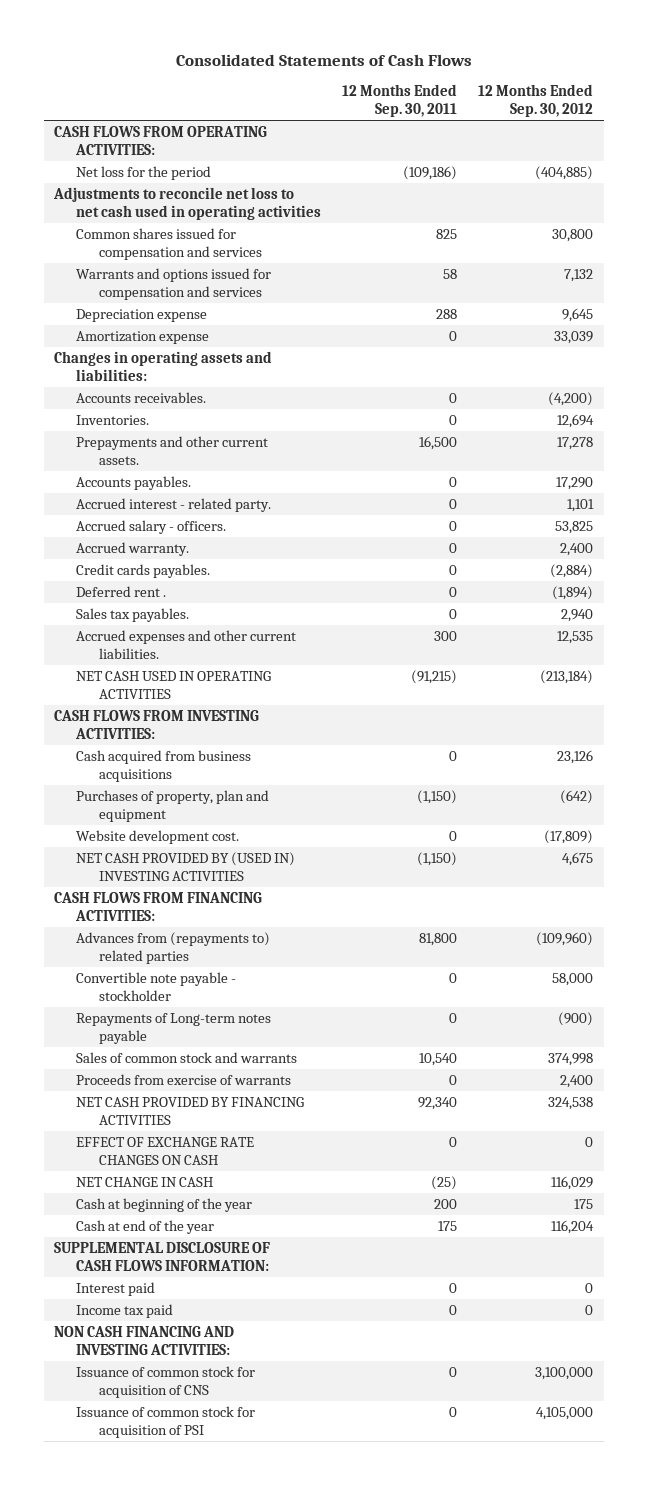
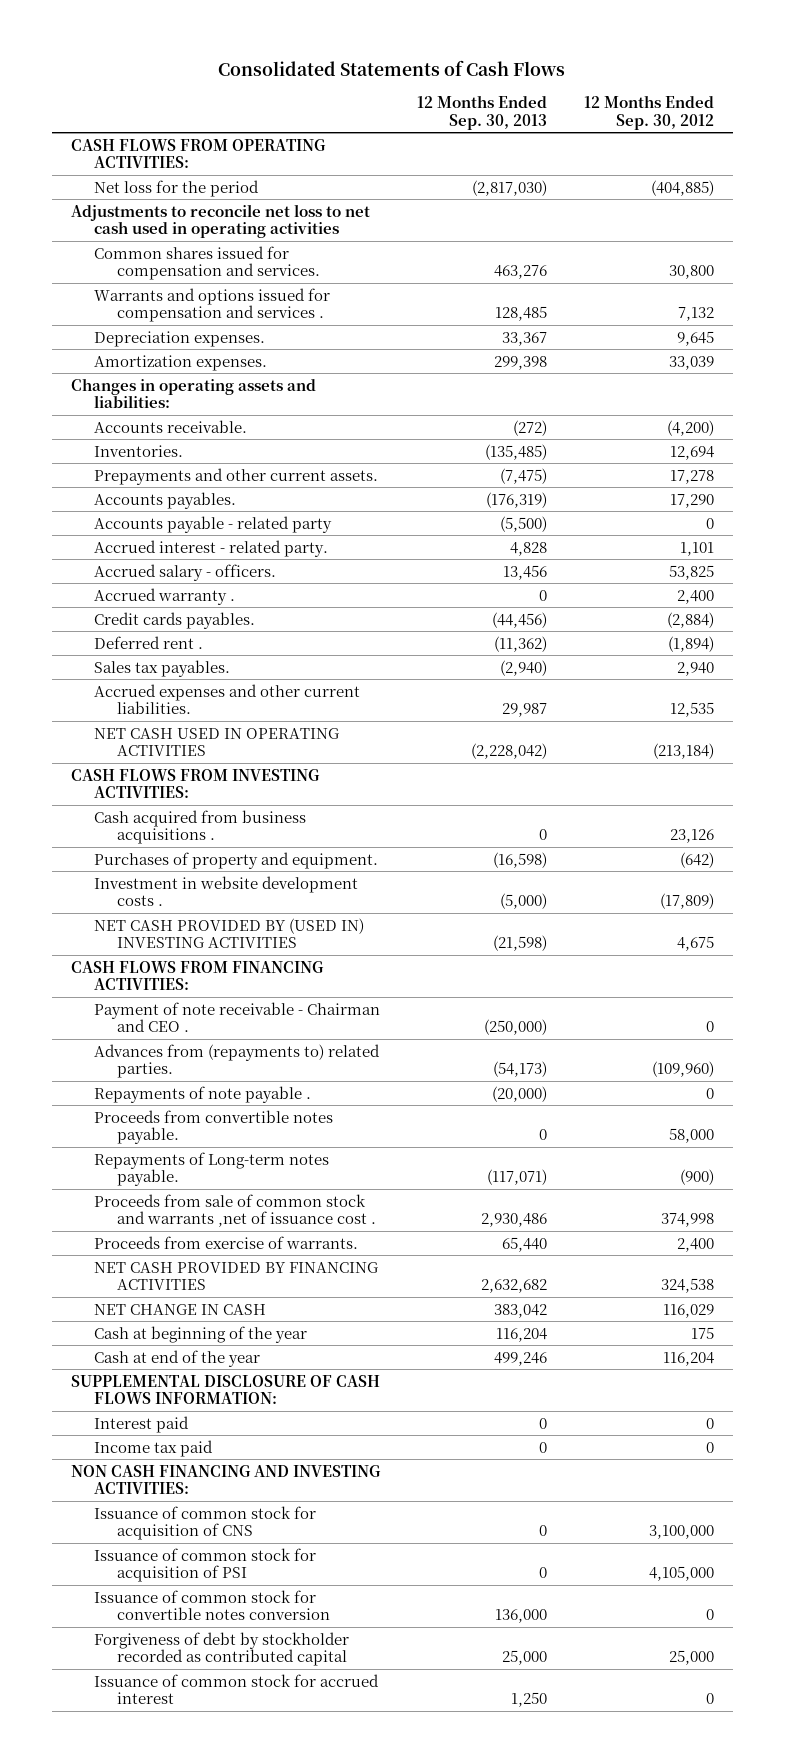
[342,84,458,118] 12 Months Ended Sep. 30, 2011 -> none
none -> [416,95,547,130] 12 Months Ended Sep. 30, 2013
[76,227,262,261] Common shares issued for compensation and services -> [93,245,321,281] Common shares issued for compensation and services.
[76,267,272,301] Warrants and options issued for compensation and services -> [93,287,330,323] Warrants and options issued for compensation and services .
[76,308,208,322] Depreciation expense -> [93,330,265,347] Depreciation expenses.
[76,330,210,344] Amortization expense -> [93,354,267,371] Amortization expenses.
[76,391,207,403] Accounts receivables. -> [93,419,247,433] Accounts receivable.
none -> [93,515,332,533] Accounts payable - related party
[76,541,190,556] Accrued warranty. -> [93,587,235,605] Accrued warranty .
[76,749,252,783] Cash acquired from business acquisitions -> [93,809,306,845] Cash acquired from business acquisitions .
[76,789,270,823] Purchases of property, plan and equipment -> [93,851,378,869] Purchases of property and equipment.
[76,829,240,844] Website development cost. -> [93,875,358,907] Investment in website development costs .
none -> [93,1001,380,1033] Payment of note receivable - Chairman and CEO .
[76,931,271,965] Advances from (repayments to) related parties -> [93,1043,380,1079] Advances from (repayments to) related parties.
none -> [93,1085,311,1103] Repayments of note payable .
[76,971,237,1002] Convertible note payable - stockholder -> [93,1109,333,1145] Proceeds from convertible notes payable.
[76,1012,272,1045] Repayments of Long-term notes payable -> [93,1151,329,1187] Repayments of Long-term notes payable.
[76,1051,298,1063] Sales of common stock and warrants -> [93,1193,377,1228] Proceeds from sale of common stock and warrants ,net of issuance cost .
[76,1073,292,1085] Proceeds from exercise of warrants -> [93,1235,358,1249] Proceeds from exercise of warrants.
[76,1136,255,1166] EFFECT OF EXCHANGE RATE CHANGES ON CASH -> none
none -> [93,1589,331,1621] Issuance of common stock for convertible notes conversion
none -> [93,1631,349,1667] Forgiveness of debt by stockholder recorded as contributed capital
none -> [93,1673,379,1705] Issuance of common stock for accrued interest

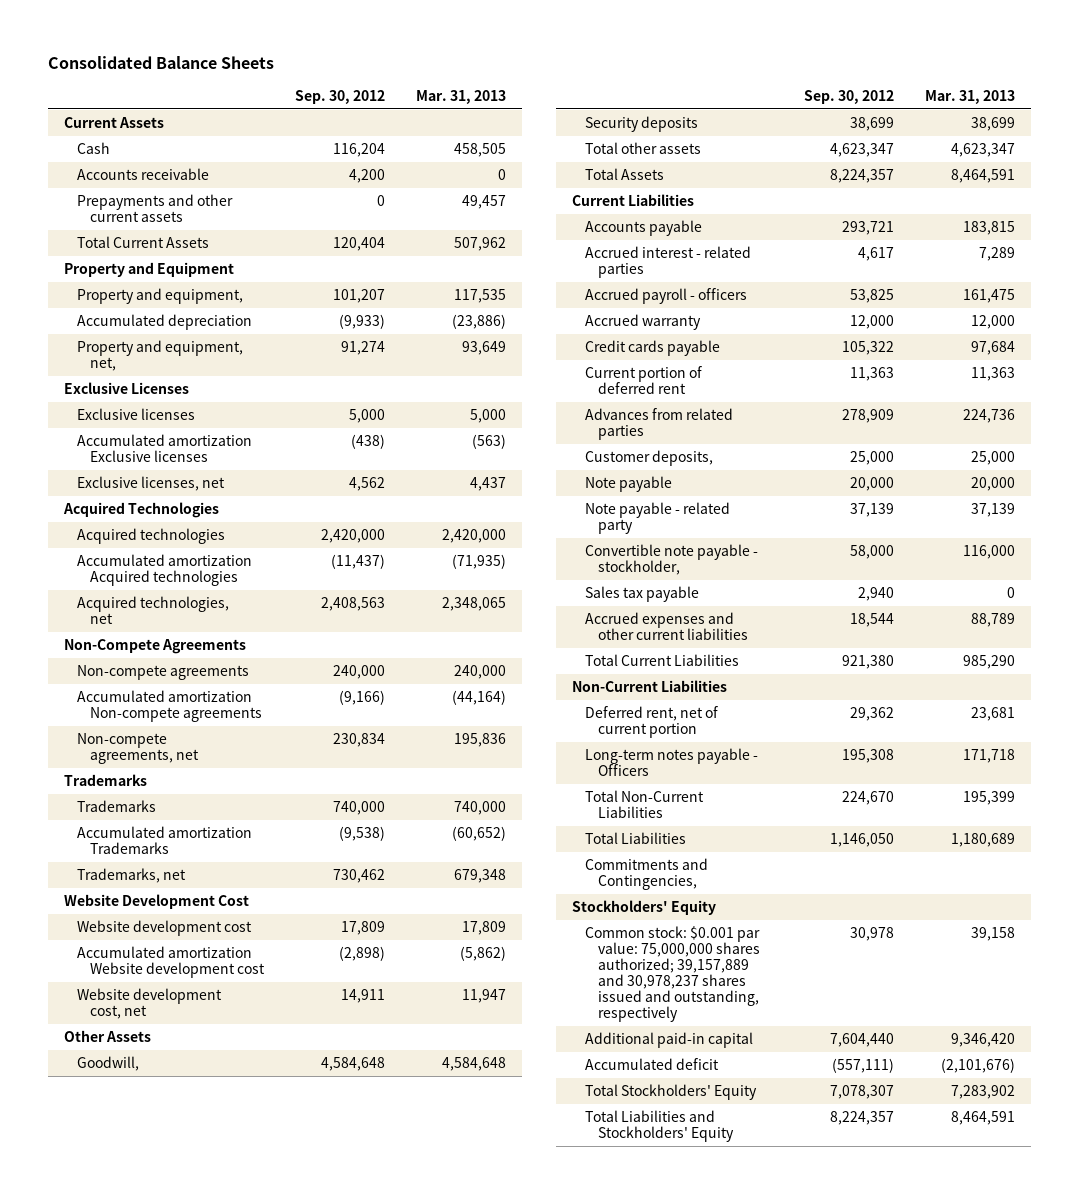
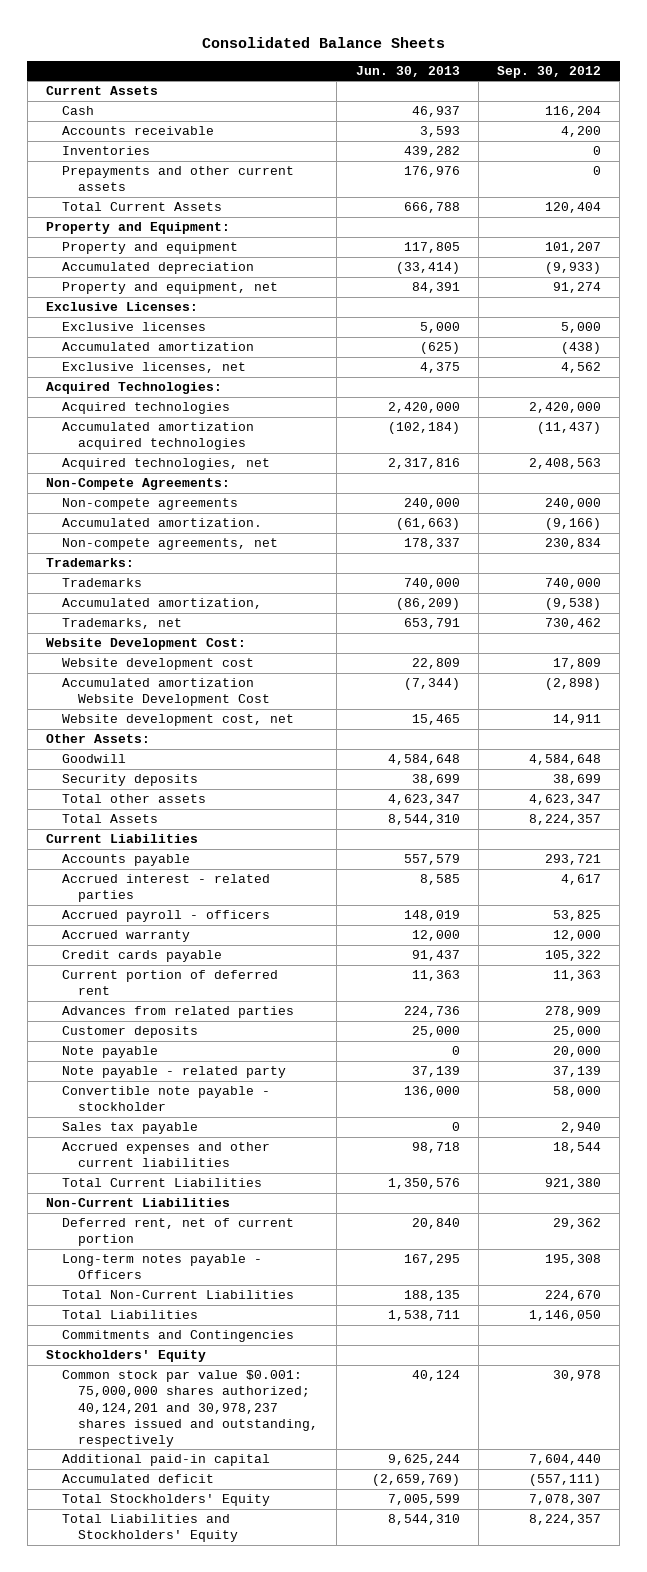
[416,89,507,104] Mar. 31, 2013 -> none
none -> [355,65,460,77] Jun. 30, 2013
none -> [62,146,151,156] Inventories
[63,261,234,277] Property and Equipment -> [46,222,231,235] Property and Equipment:
[76,287,243,304] Property and equipment, -> [62,242,239,255] Property and equipment
[76,339,243,371] Property and equipment, net, -> [62,282,279,295] Property and equipment, net
[63,381,189,394] Exclusive Licenses -> [46,302,199,312] Exclusive Licenses:
[76,433,252,462] Accumulated amortization Exclusive licenses -> [62,342,255,352] Accumulated amortization
[62,501,219,518] Acquired Technologies -> [46,382,223,395] Acquired Technologies:
[76,553,252,586] Accumulated amortization Acquired technologies -> [62,422,255,451] Accumulated amortization acquired technologies
[63,638,246,654] Non-Compete Agreements -> [46,478,231,491] Non-Compete Agreements:
[76,689,262,722] Accumulated amortization Non-compete agreements -> [62,518,263,528] Accumulated amortization.
[63,773,147,786] Trademarks -> [46,558,135,568] Trademarks:
[76,825,252,854] Accumulated amortization Trademarks -> [62,598,263,610] Accumulated amortization,
[63,893,249,909] Website Development Cost -> [46,638,247,651] Website Development Cost:
[76,945,265,978] Accumulated amortization Website development cost -> [62,678,271,707] Accumulated amortization Website Development Cost
[63,1029,151,1042] Other Assets -> [46,734,151,744] Other Assets:
[76,1055,139,1071] Goodwill, -> [62,754,127,764] Goodwill
[585,449,714,466] Customer deposits, -> [62,1026,199,1039] Customer deposits
[585,543,759,575] Convertible note payable - stockholder, -> [62,1086,271,1112] Convertible note payable - stockholder
[585,857,709,890] Commitments and Contingencies, -> [62,1330,295,1343] Commitments and Contingencies
[585,925,761,1023] Common stock: $0.001 par value: 75,000,000 shares authorized; 39,157,889 and 30,978,237 shares issued and outstanding, respectively -> [62,1370,319,1447] Common stock par value $0.001: 75,000,000 shares authorized; 40,124,201 and 30,978,237 shares issued and outstanding, respectively

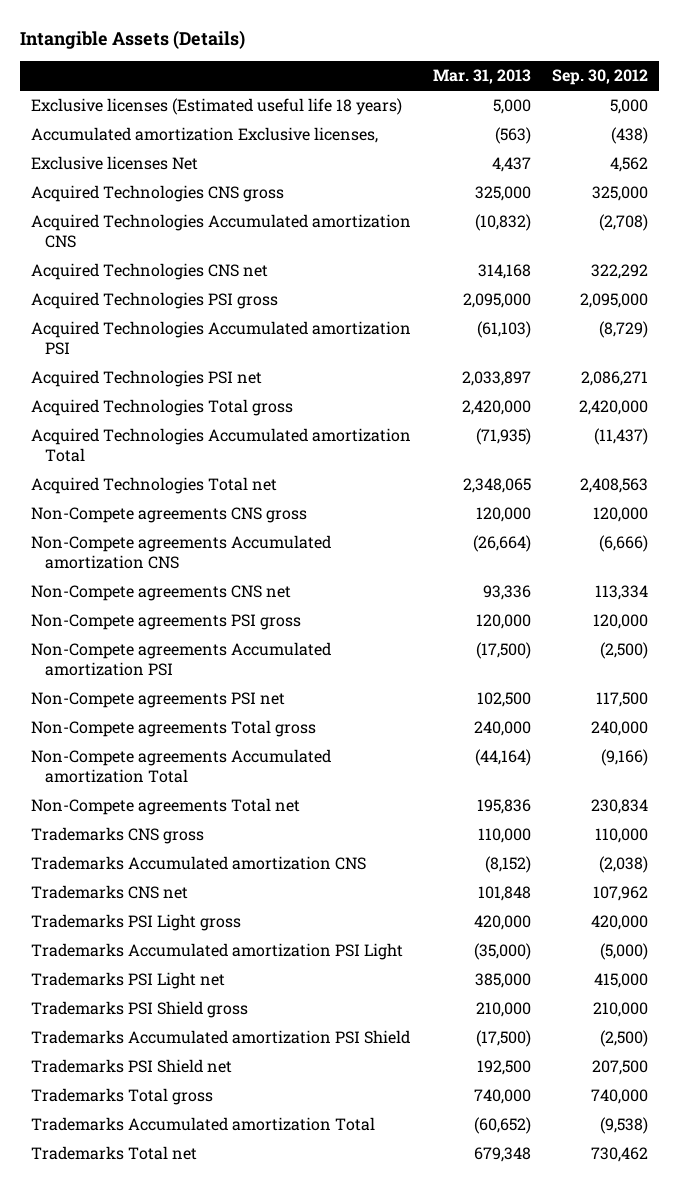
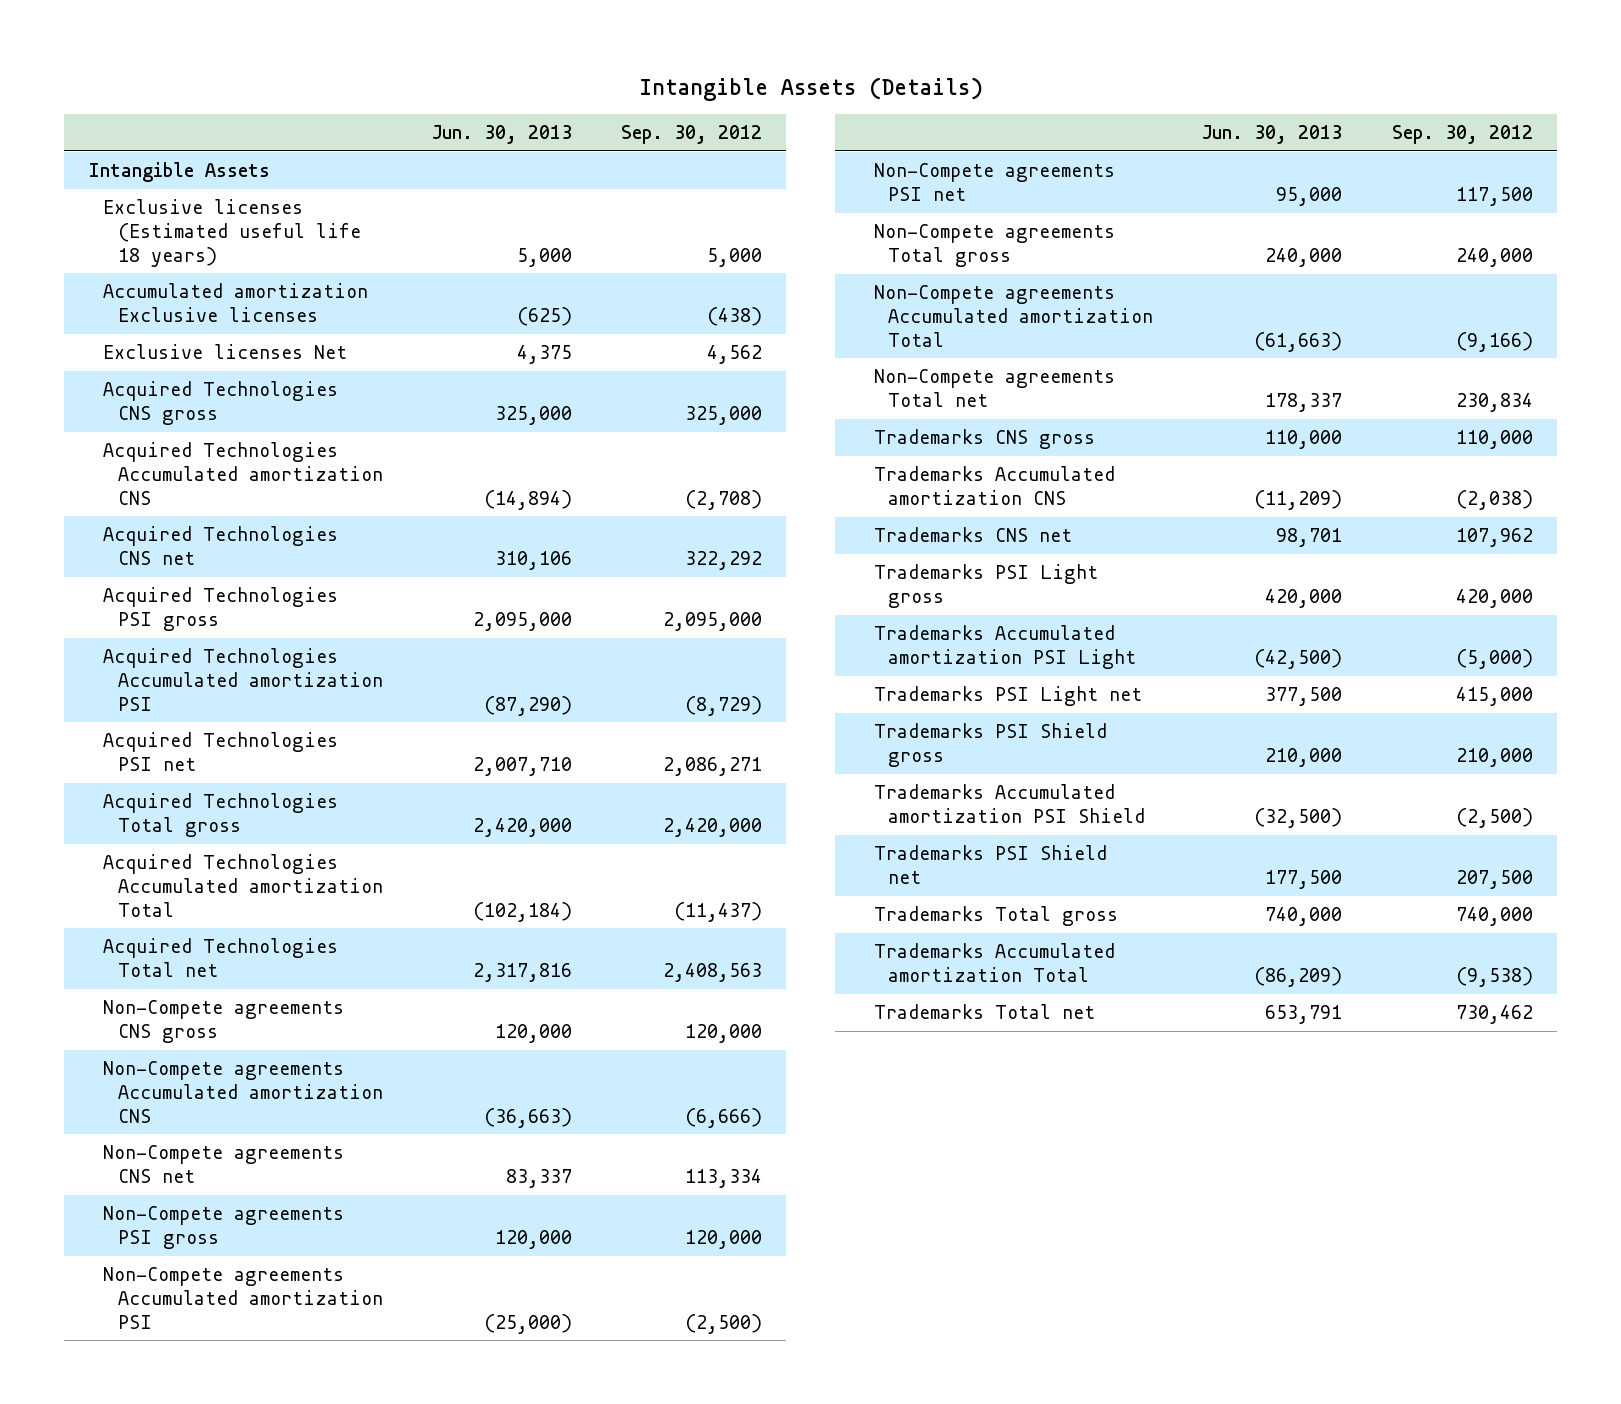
[432,69,531,85] Mar. 31, 2013 -> none
none -> [431,125,572,145] Jun. 30, 2013
none -> [88,162,270,183] Intangible Assets
[31,127,379,144] Accumulated amortization Exclusive licenses, -> [103,283,369,322] Accumulated amortization Exclusive licenses

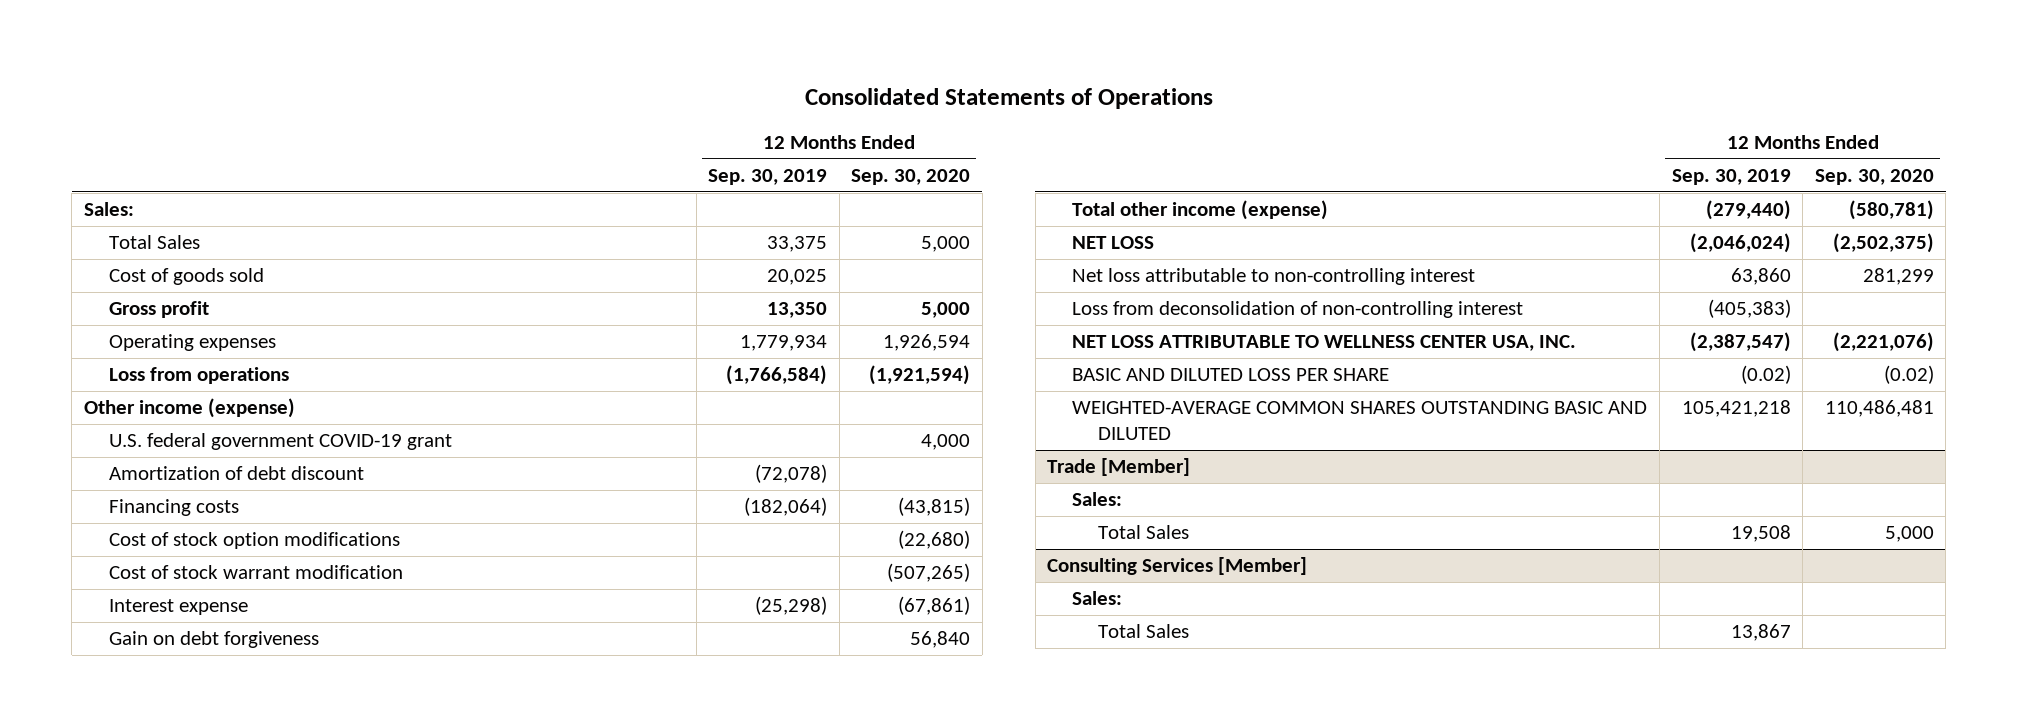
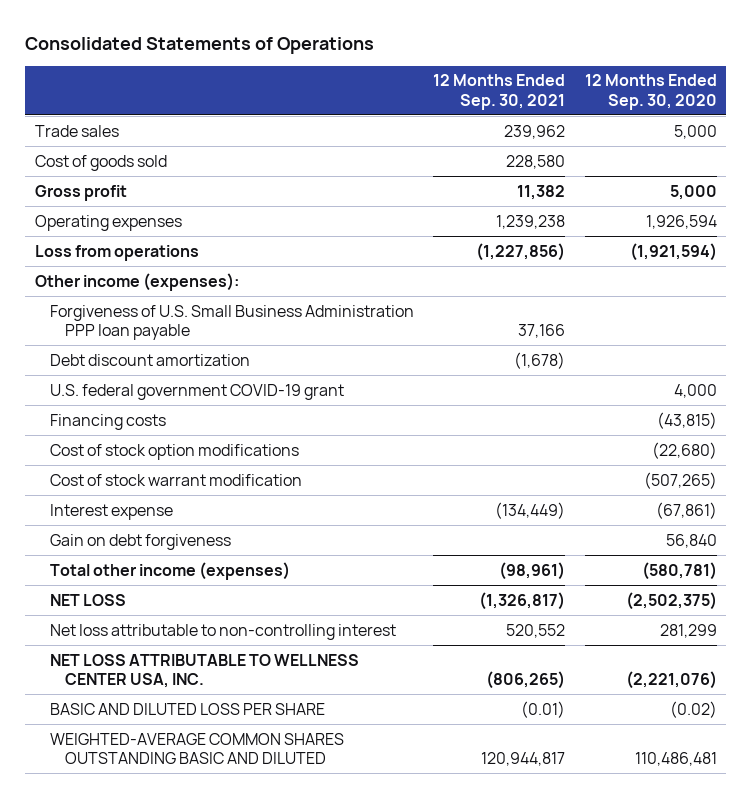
[708,169,828,186] Sep. 30, 2019 -> none
none -> [433,74,566,110] 12 Months Ended Sep. 30, 2021
[83,202,134,217] Sales: -> none
[109,235,201,250] Total Sales -> [35,124,120,137] Trade sales
[83,398,295,419] Other income (expense) -> [35,272,240,291] Other income (expenses):
none -> [49,304,414,341] Forgiveness of U.S. Small Business Administration PPP loan payable
none -> [49,353,250,366] Debt discount amortization
[109,466,365,481] Amortization of debt discount -> none
[1072,200,1329,221] Total other income (expense) -> [49,561,290,580] Total other income (expenses)
[1072,301,1524,319] Loss from deconsolidation of non-controlling interest -> none
[1047,458,1191,477] Trade [Member] -> none
[1072,492,1123,507] Sales: -> none
[1097,525,1189,540] Total Sales -> none
[1047,557,1308,576] Consulting Services [Member] -> none
[1072,591,1123,606] Sales: -> none
[1097,624,1189,639] Total Sales -> none

